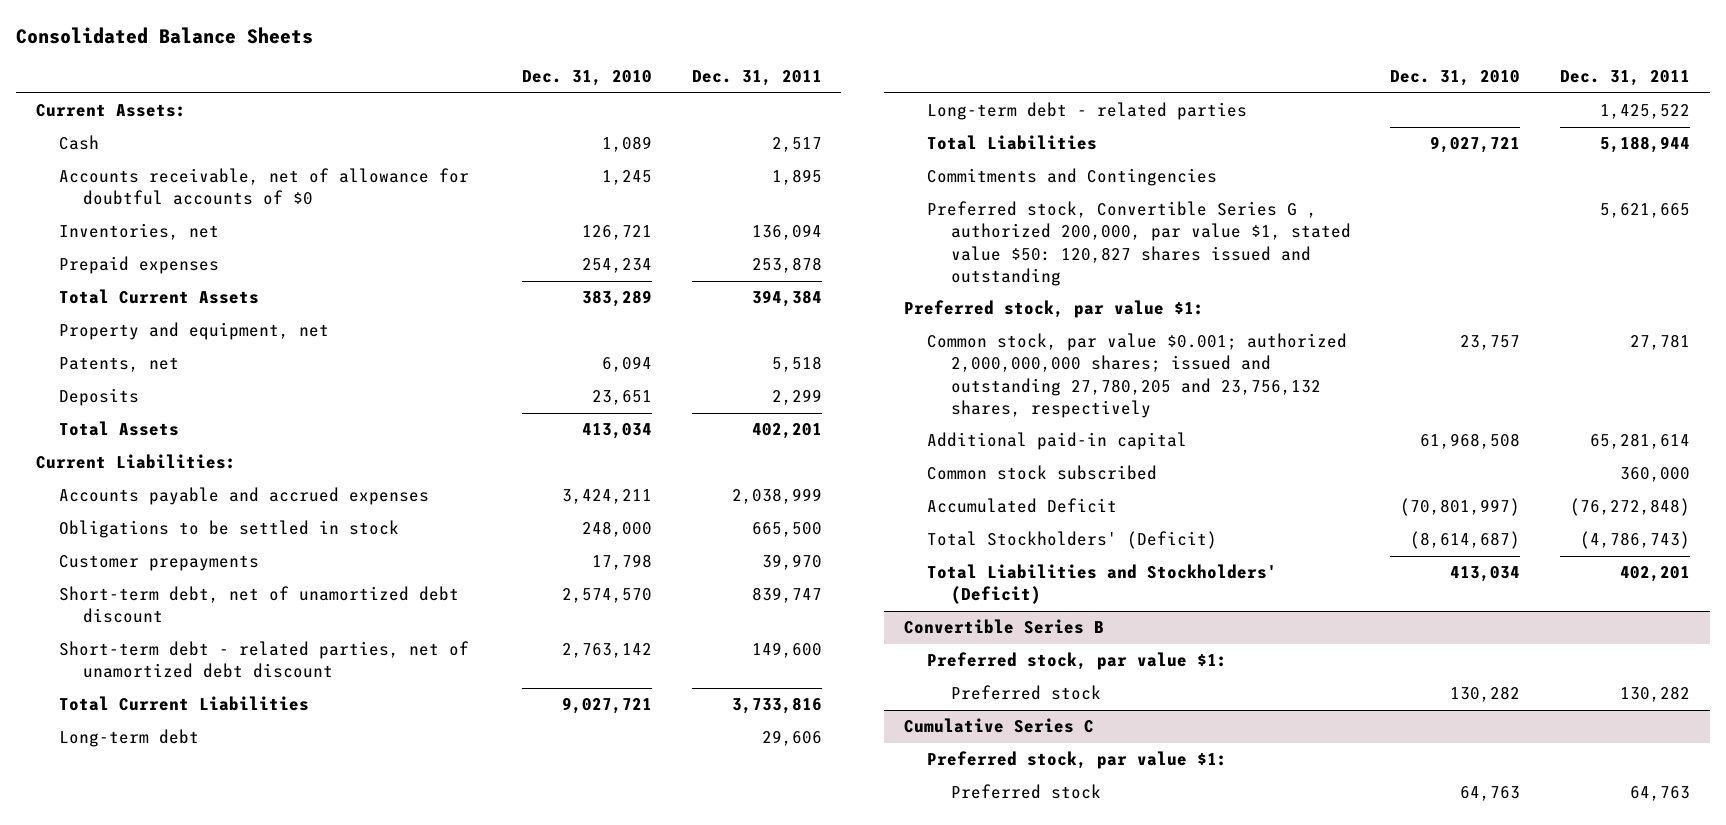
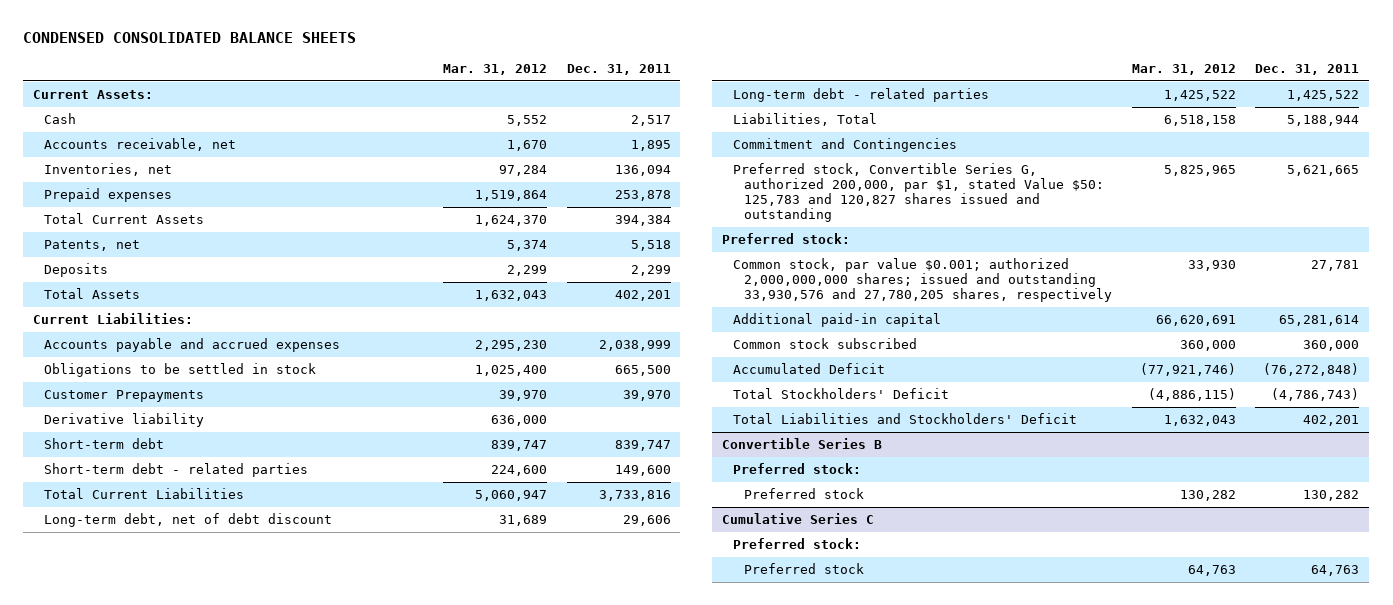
[16,26,314,44] Consolidated Balance Sheets -> [23,32,357,44] CONDENSED CONSOLIDATED BALANCE SHEETS
[522,70,653,87] Dec. 31, 2010 -> none
none -> [442,63,547,75] Mar. 31, 2012
[59,168,470,206] Accounts receivable, net of allowance for doubtful accounts of $0 -> [44,138,237,152] Accounts receivable, net
[59,322,330,341] Property and equipment, net -> none
[59,555,260,572] Customer prepayments -> [44,390,205,403] Customer Prepayments
none -> [44,413,205,428] Derivative liability
[59,586,460,624] Short-term debt, net of unamortized debt discount -> [44,438,165,450] Short-term debt
[59,641,470,679] Short-term debt - related parties, net of unamortized debt discount -> [44,463,309,478] Short-term debt - related parties
[59,729,200,748] Long-term debt -> [44,513,333,528] Long-term debt, net of debt discount
[927,135,1098,151] Total Liabilities -> [732,113,877,127] Liabilities, Total
[927,168,1218,187] Commitments and Contingencies -> [732,138,957,153] Commitment and Contingencies
[927,201,1351,286] Preferred stock, Convertible Series G , authorized 200,000, par value $1, stated value $50: 120,827 shares issued and outstanding -> [732,163,1104,222] Preferred stock, Convertible Series G, authorized 200,000, par $1, stated Value $50: 125,783 and 120,827 shares issued and outstanding
[904,300,1205,319] Preferred stock, par value $1: -> [722,233,851,245] Preferred stock:
[927,333,1348,418] Common stock, par value $0.001; authorized 2,000,000,000 shares; issued and outstanding 27,780,205 and 23,756,132 shares, respectively -> [732,258,1112,302] Common stock, par value $0.001; authorized 2,000,000,000 shares; issued and outstanding 33,930,576 and 27,780,205 shares, respectively
[927,531,1218,550] Total Stockholders' (Deficit) -> [732,388,949,400] Total Stockholders' Deficit
[927,564,1278,605] Total Liabilities and Stockholders' (Deficit) -> [732,413,1077,425] Total Liabilities and Stockholders' Deficit
[927,652,1228,671] Preferred stock, par value $1: -> [732,463,861,475] Preferred stock:
[927,751,1228,770] Preferred stock, par value $1: -> [732,538,861,550] Preferred stock:

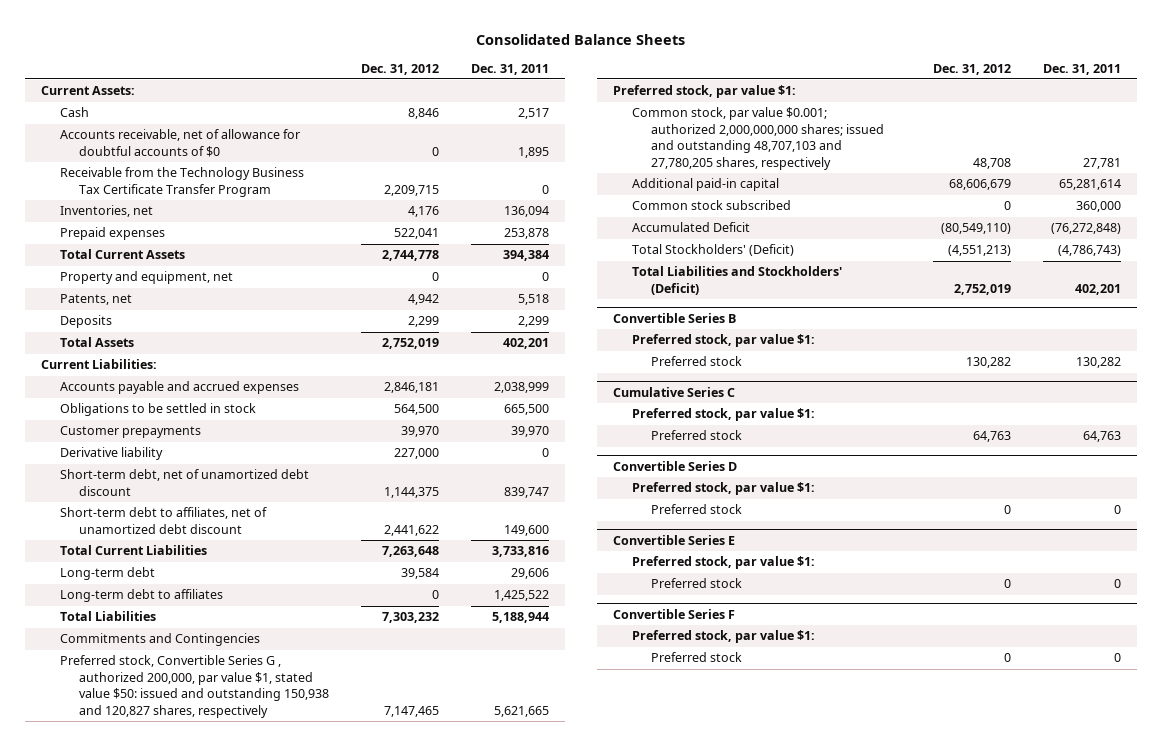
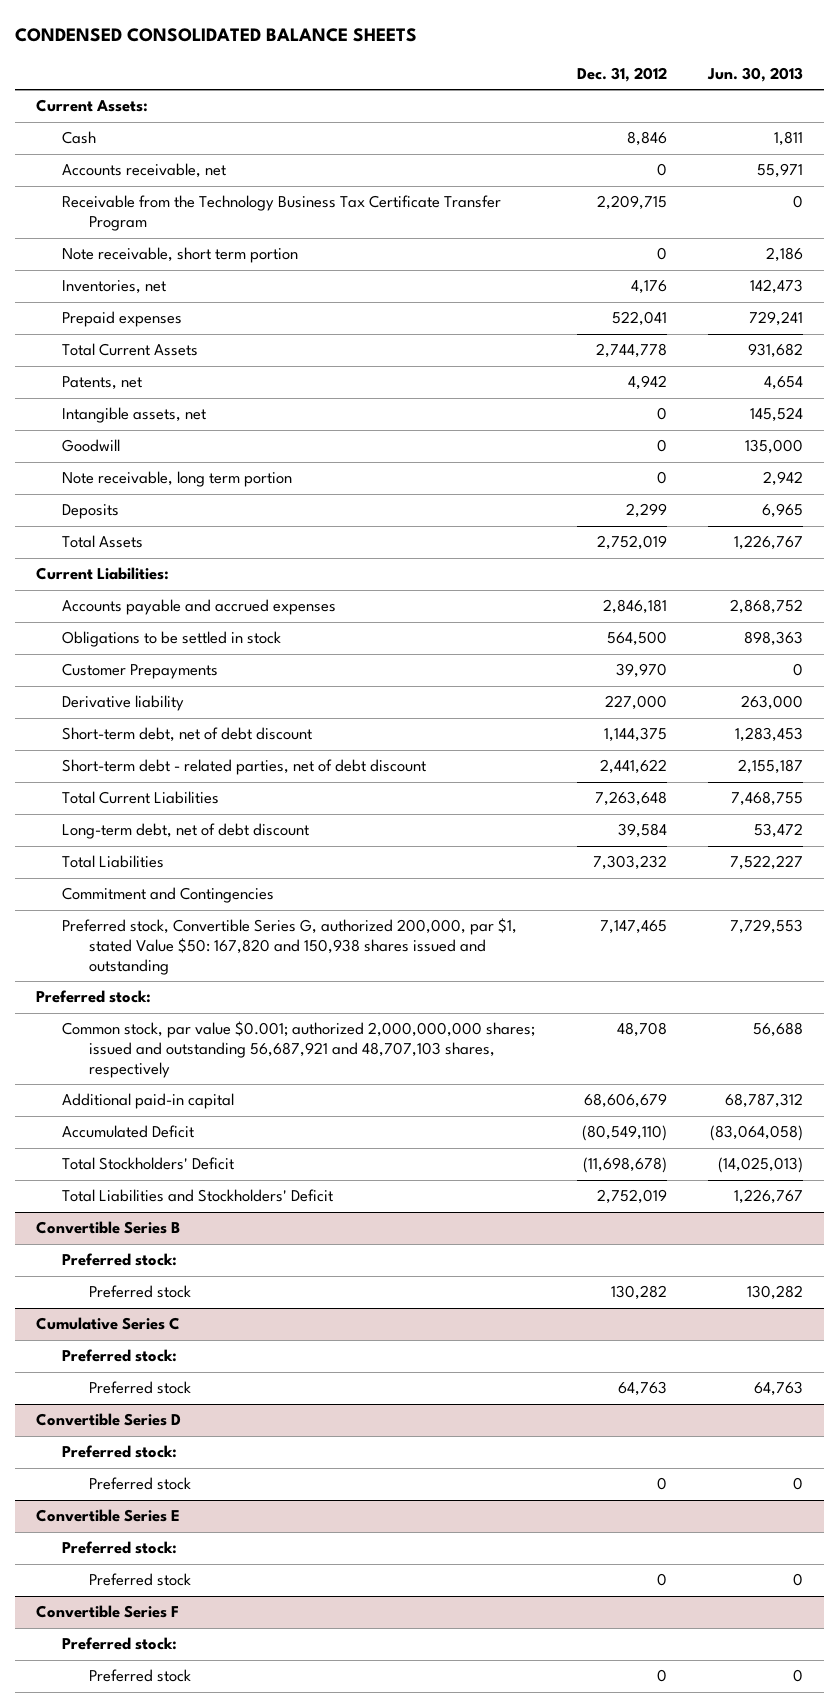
[475,33,685,45] Consolidated Balance Sheets -> [15,27,418,42] CONDENSED CONSOLIDATED BALANCE SHEETS
[470,63,549,75] Dec. 31, 2011 -> none
none -> [707,66,804,82] Jun. 30, 2013
[59,129,300,157] Accounts receivable, net of allowance for doubtful accounts of $0 -> [62,163,227,179] Accounts receivable, net
none -> [62,247,299,264] Note receivable, short term portion
[59,271,233,285] Property and equipment, net -> none
none -> [62,407,207,424] Intangible assets, net
none -> [62,439,121,453] Goodwill
none -> [62,471,293,488] Note receivable, long term portion
[59,426,201,439] Customer prepayments -> [62,663,219,680] Customer Prepayments
[59,469,309,496] Short-term debt, net of unamortized debt discount -> [62,727,313,743] Short-term debt, net of debt discount
[59,507,267,534] Short-term debt to affiliates, net of unamortized debt discount -> [62,759,427,776] Short-term debt - related parties, net of debt discount
[59,589,223,603] Long-term debt to affiliates -> none
[59,567,155,581] Long-term debt -> [62,823,310,840] Long-term debt, net of debt discount
[59,633,260,647] Commitments and Contingencies -> [62,887,275,904] Commitment and Contingencies
[59,655,329,718] Preferred stock, Convertible Series G , authorized 200,000, par value $1, stated value $50: issued and outstanding 150,938 and 120,827 shares, respectively -> [62,918,518,975] Preferred stock, Convertible Series G, authorized 200,000, par $1, stated Value $50: 167,820 and 150,938 shares issued and outstanding
[612,85,796,99] Preferred stock, par value $1: -> [36,990,152,1004] Preferred stock:
[631,107,884,170] Common stock, par value $0.001; authorized 2,000,000,000 shares; issued and outstanding 48,707,103 and 27,780,205 shares, respectively -> [62,1021,536,1078] Common stock, par value $0.001; authorized 2,000,000,000 shares; issued and outstanding 56,687,921 and 48,707,103 shares, respectively
[631,200,791,211] Common stock subscribed -> none
[631,244,794,257] Total Stockholders' (Deficit) -> [62,1157,235,1171] Total Stockholders' Deficit
[947,245,1011,257] (4,551,213) -> [582,1157,667,1174] (11,698,678)
[631,266,842,295] Total Liabilities and Stockholders' (Deficit) -> [62,1189,334,1203] Total Liabilities and Stockholders' Deficit
[631,334,815,348] Preferred stock, par value $1: -> [62,1253,178,1267] Preferred stock:
[631,408,815,422] Preferred stock, par value $1: -> [62,1349,178,1363] Preferred stock:
[631,482,815,496] Preferred stock, par value $1: -> [62,1445,178,1459] Preferred stock:
[631,556,815,570] Preferred stock, par value $1: -> [62,1541,178,1555] Preferred stock:
[631,630,815,644] Preferred stock, par value $1: -> [62,1637,178,1651] Preferred stock:

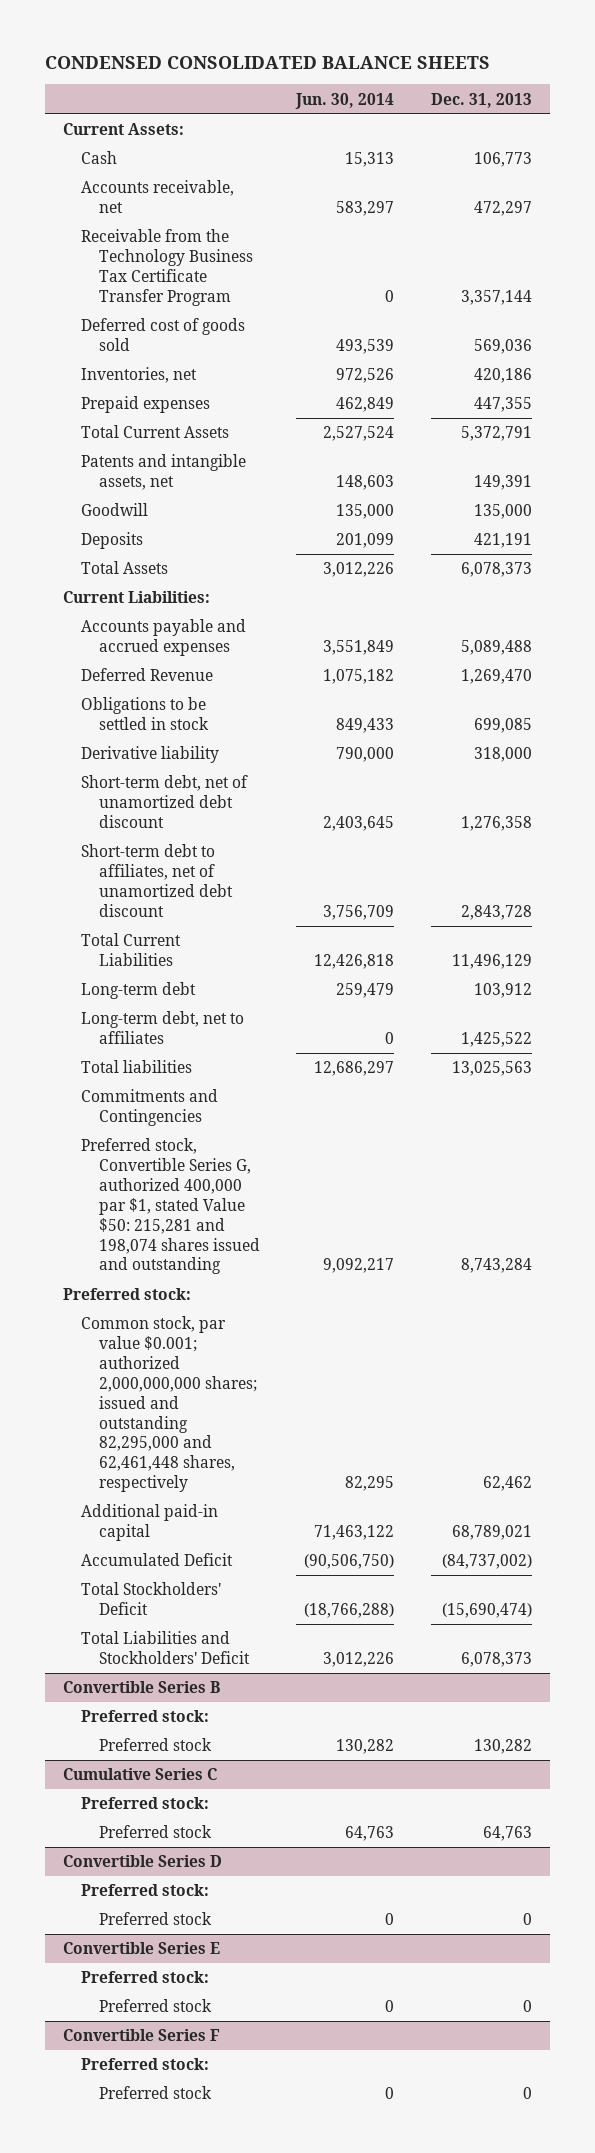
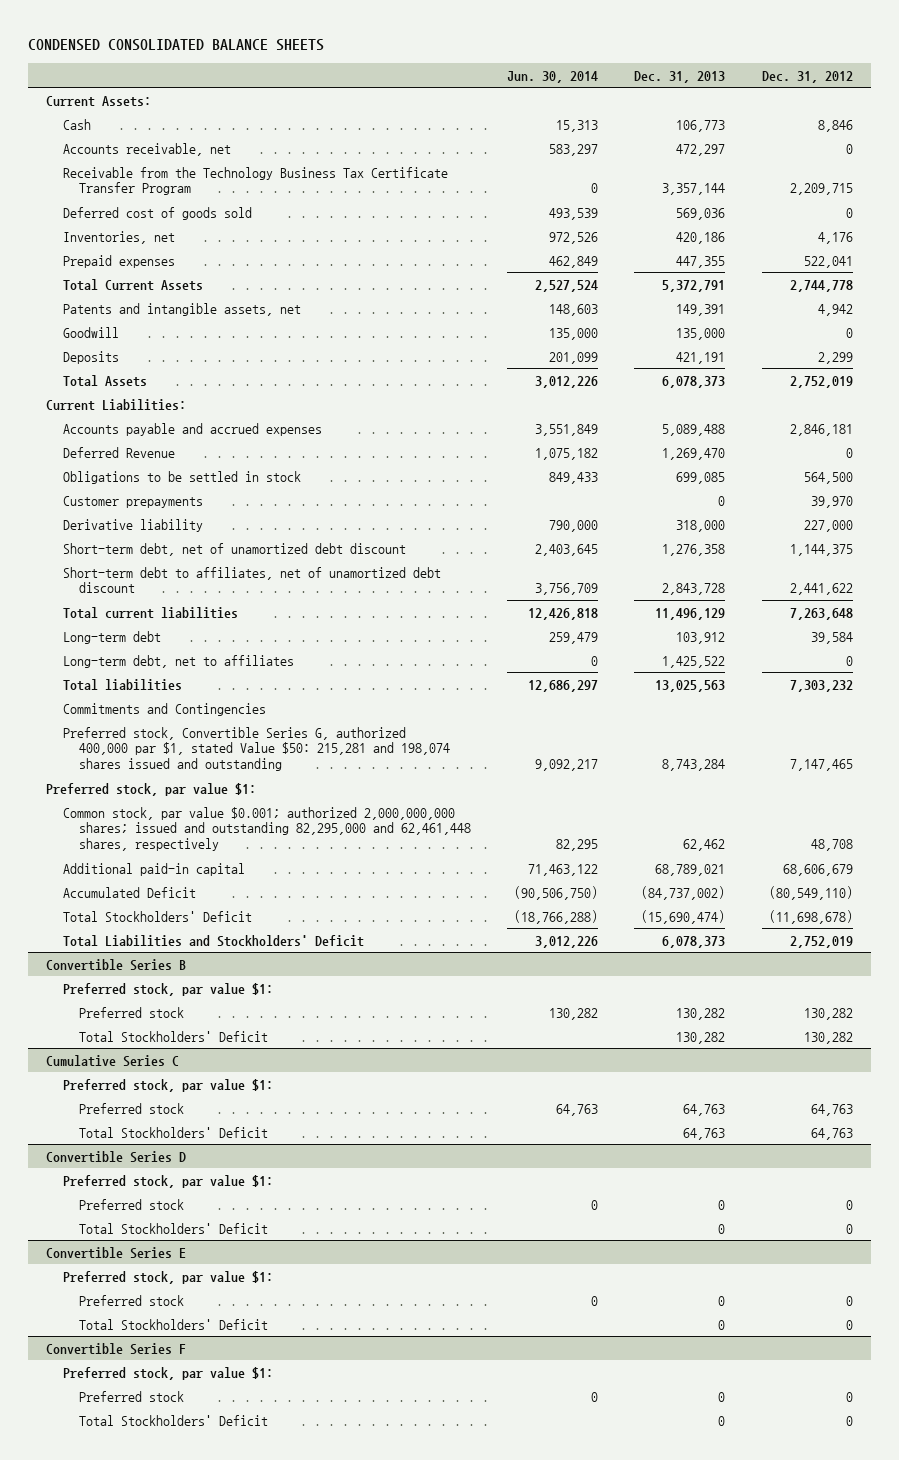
none -> [761,70,853,83] Dec. 31, 2012
none -> [62,495,203,508] Customer prepayments
[81,933,182,967] Total Current Liabilities -> [62,606,238,619] Total current liabilities
[63,1288,192,1301] Preferred stock: -> [46,782,257,796] Preferred stock, par value $1:
[81,1710,210,1723] Preferred stock: -> [62,982,273,996] Preferred stock, par value $1:
none -> [79,1030,269,1042] Total Stockholders' Deficit
[81,1797,210,1810] Preferred stock: -> [62,1078,273,1092] Preferred stock, par value $1:
none -> [79,1126,269,1138] Total Stockholders' Deficit
[81,1884,210,1897] Preferred stock: -> [62,1174,273,1188] Preferred stock, par value $1:
none -> [79,1222,269,1234] Total Stockholders' Deficit
[81,1971,210,1984] Preferred stock: -> [62,1270,273,1284] Preferred stock, par value $1:
none -> [79,1318,269,1330] Total Stockholders' Deficit
[81,2058,210,2071] Preferred stock: -> [62,1366,273,1380] Preferred stock, par value $1:
none -> [79,1414,269,1426] Total Stockholders' Deficit

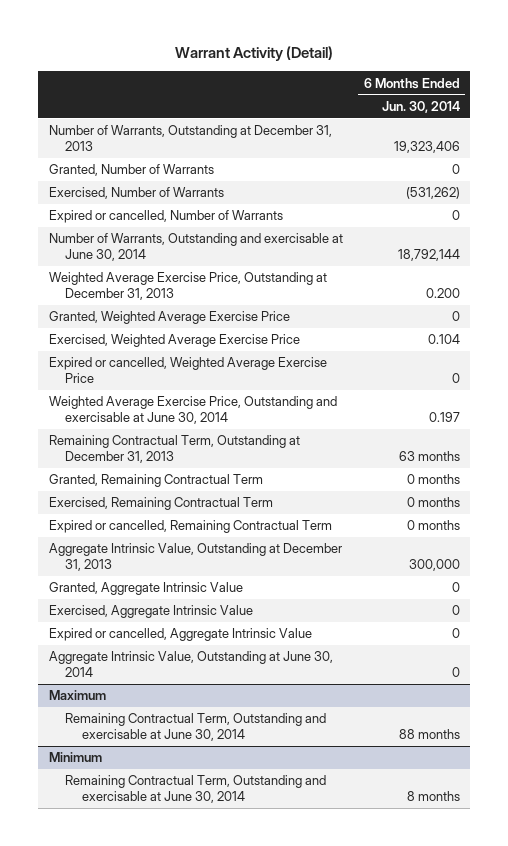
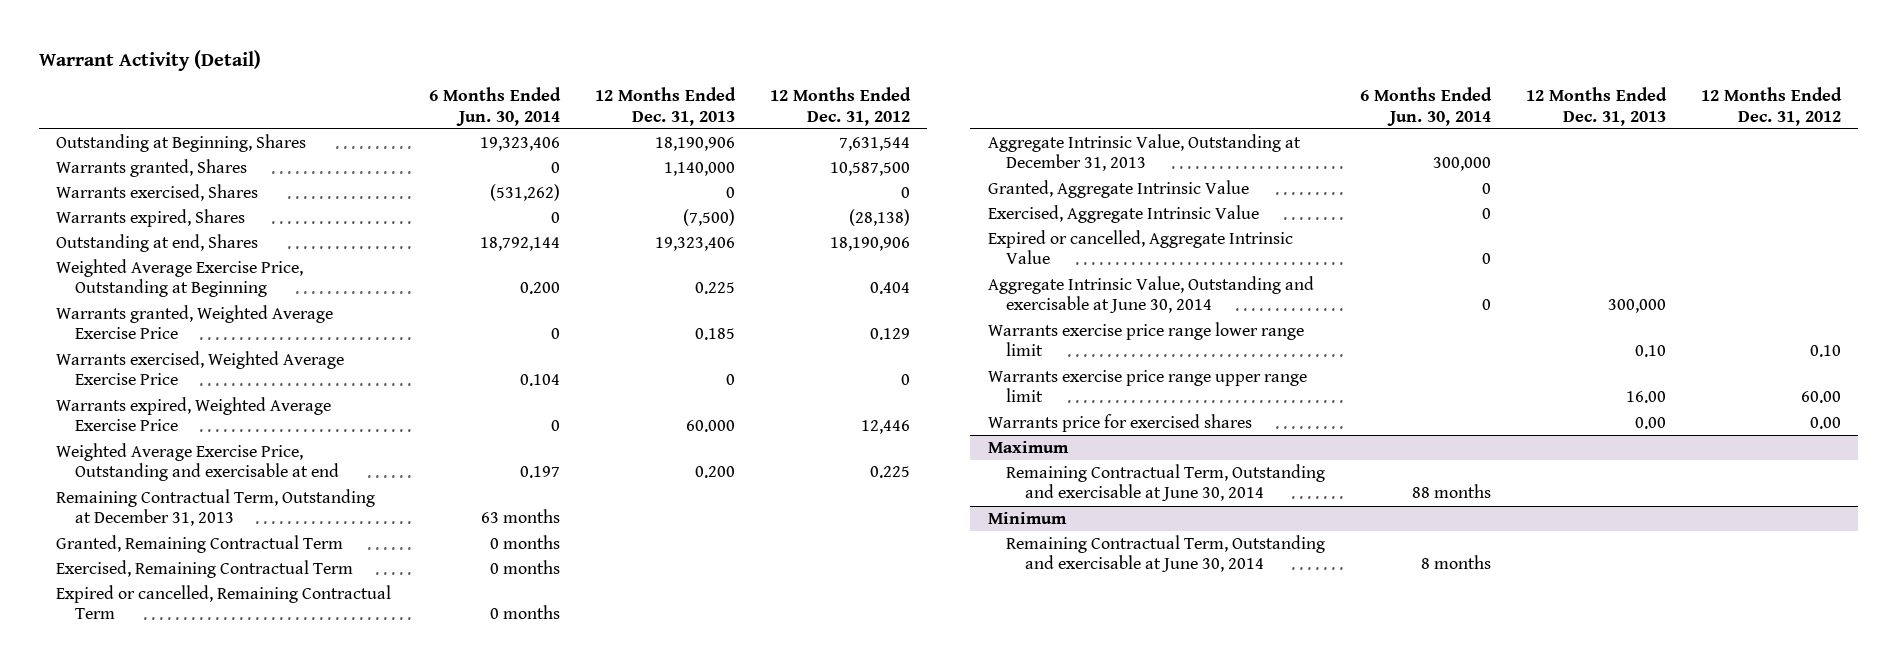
none -> [594,87,736,126] 12 Months Ended Dec. 31, 2013
none -> [769,87,911,126] 12 Months Ended Dec. 31, 2012
[48,125,332,151] Number of Warrants, Outstanding at December 31, 2013 -> [56,134,307,153] Outstanding at Beginning, Shares
[48,164,214,177] Granted, Number of Warrants -> [56,159,248,178] Warrants granted, Shares
[48,187,224,200] Exercised, Number of Warrants -> [56,184,259,202] Warrants exercised, Shares
[48,210,283,224] Expired or cancelled, Number of Warrants -> [56,209,246,228] Warrants expired, Shares
[48,233,343,261] Number of Warrants, Outstanding and exercisable at June 30, 2014 -> [56,234,259,253] Outstanding at end, Shares
[48,272,327,300] Weighted Average Exercise Price, Outstanding at December 31, 2013 -> [56,259,304,298] Weighted Average Exercise Price, Outstanding at Beginning
[48,311,290,325] Granted, Weighted Average Exercise Price -> [56,305,334,340] Warrants granted, Weighted Average Exercise Price
[48,334,300,348] Exercised, Weighted Average Exercise Price -> [56,351,345,386] Warrants exercised, Weighted Average Exercise Price
[48,357,327,383] Expired or cancelled, Weighted Average Exercise Price -> [56,397,332,432] Warrants expired, Weighted Average Exercise Price
[48,396,337,424] Weighted Average Exercise Price, Outstanding and exercisable at June 30, 2014 -> [56,443,339,482] Weighted Average Exercise Price, Outstanding and exercisable at end
[48,651,333,677] Aggregate Intrinsic Value, Outstanding at June 30, 2014 -> [987,276,1314,314] Aggregate Intrinsic Value, Outstanding and exercisable at June 30, 2014
none -> [987,322,1304,357] Warrants exercise price range lower range limit
none -> [987,370,1307,403] Warrants exercise price range upper range limit
none -> [987,414,1252,433] Warrants price for exercised shares

